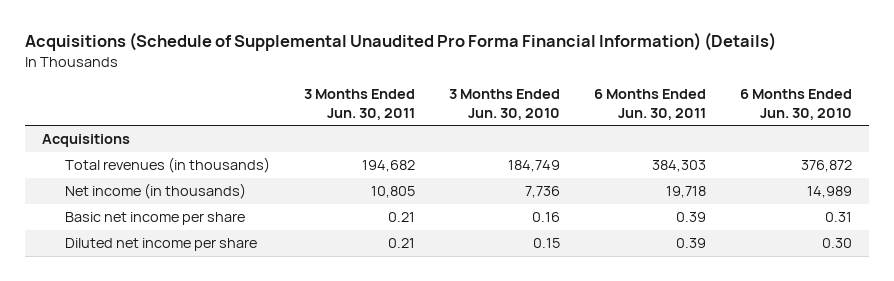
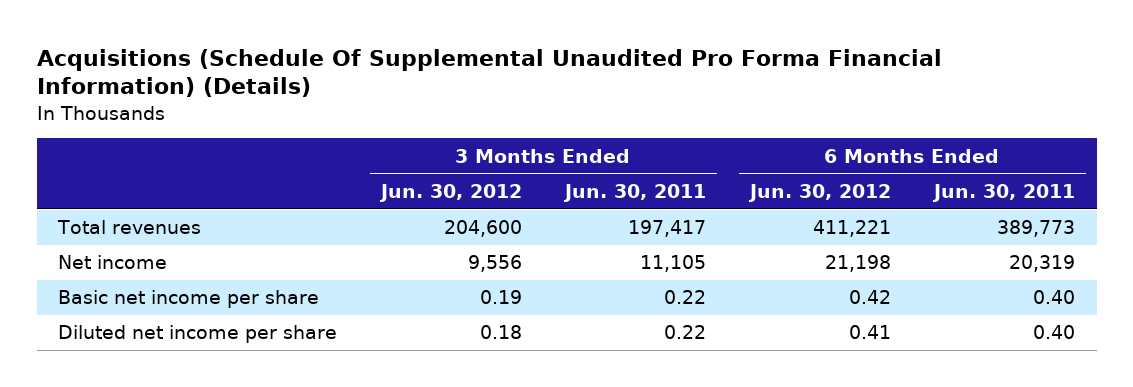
[24,32,776,52] Acquisitions (Schedule of Supplemental Unaudited Pro Forma Financial Information) (Details) -> [36,48,942,98] Acquisitions (Schedule Of Supplemental Unaudited Pro Forma Financial Information) (Details)
[449,89,561,120] 3 Months Ended Jun. 30, 2010 -> none
[740,89,853,120] 6 Months Ended Jun. 30, 2010 -> none
none -> [378,183,522,202] Jun. 30, 2012
none -> [747,183,891,202] Jun. 30, 2012
[41,134,130,148] Acquisitions -> none
[64,157,270,174] Total revenues (in thousands) -> [57,220,202,235] Total revenues
[361,160,415,173] 194,682 -> [628,220,707,238] 197,417
[652,160,707,173] 384,303 -> [996,220,1075,238] 389,773
[64,183,246,200] Net income (in thousands) -> [58,255,168,270] Net income
[370,186,415,199] 10,805 -> [640,255,707,273] 11,105
[666,186,707,199] 19,718 -> [1008,255,1075,273] 20,319
[387,212,415,223] 0.21 -> [664,290,707,305] 0.22
[676,212,707,223] 0.39 -> [1032,290,1075,305] 0.40
[387,238,415,249] 0.21 -> [664,325,707,340] 0.22
[676,238,707,249] 0.39 -> [1032,325,1075,340] 0.40

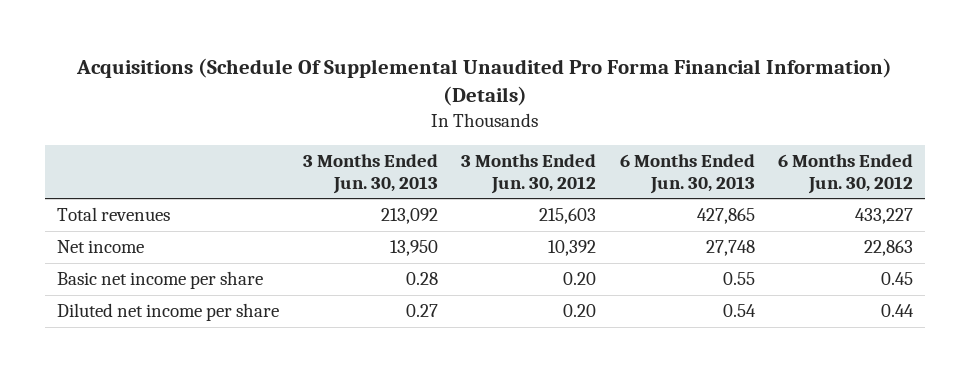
[563,183,707,202] Jun. 30, 2011 -> none
[931,183,1075,202] Jun. 30, 2011 -> none
none -> [302,154,438,194] 3 Months Ended Jun. 30, 2013
none -> [619,154,755,194] 6 Months Ended Jun. 30, 2013
[443,220,522,238] 204,600 -> [539,208,597,225] 215,603
[812,220,891,238] 411,221 -> [855,208,914,225] 433,227
[467,255,522,273] 9,556 -> [548,240,597,257] 10,392
[824,255,891,273] 21,198 -> [864,240,914,257] 22,863
[479,290,522,305] 0.19 -> [563,272,597,286] 0.20
[848,290,891,305] 0.42 -> [881,272,914,286] 0.45
[479,325,522,340] 0.18 -> [563,304,597,318] 0.20
[848,325,891,340] 0.41 -> [881,304,915,318] 0.44

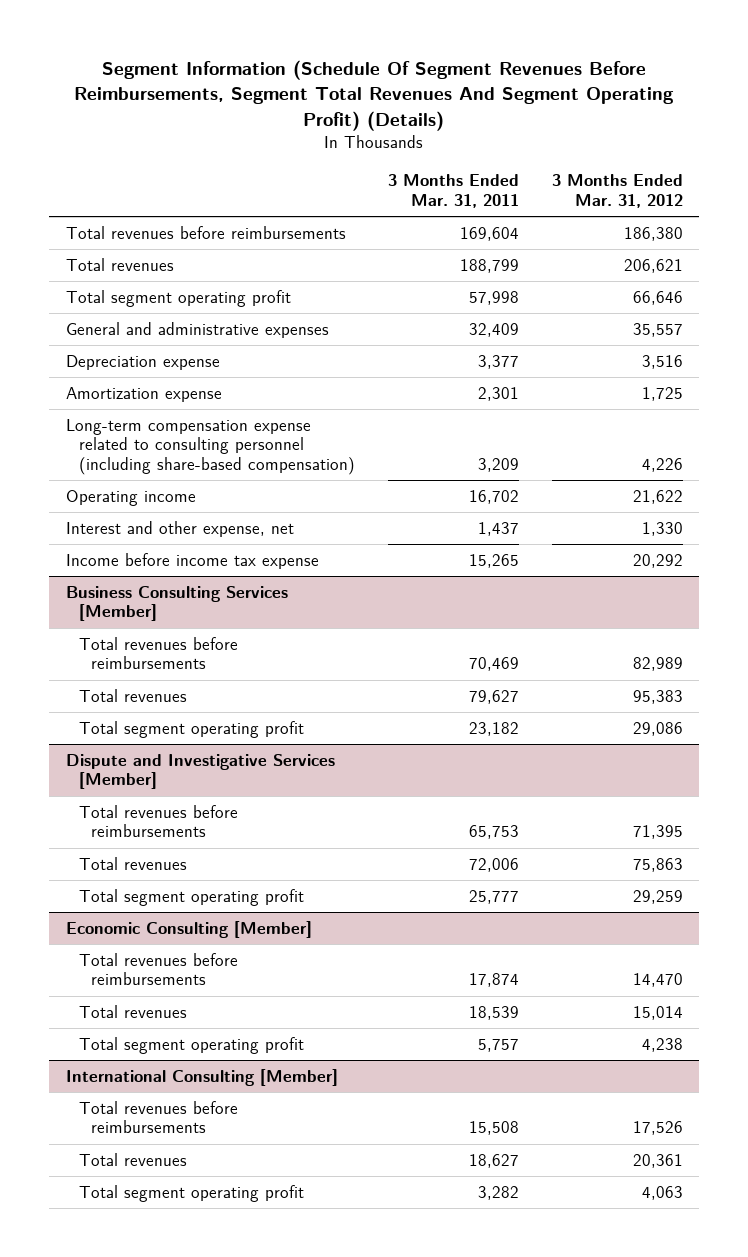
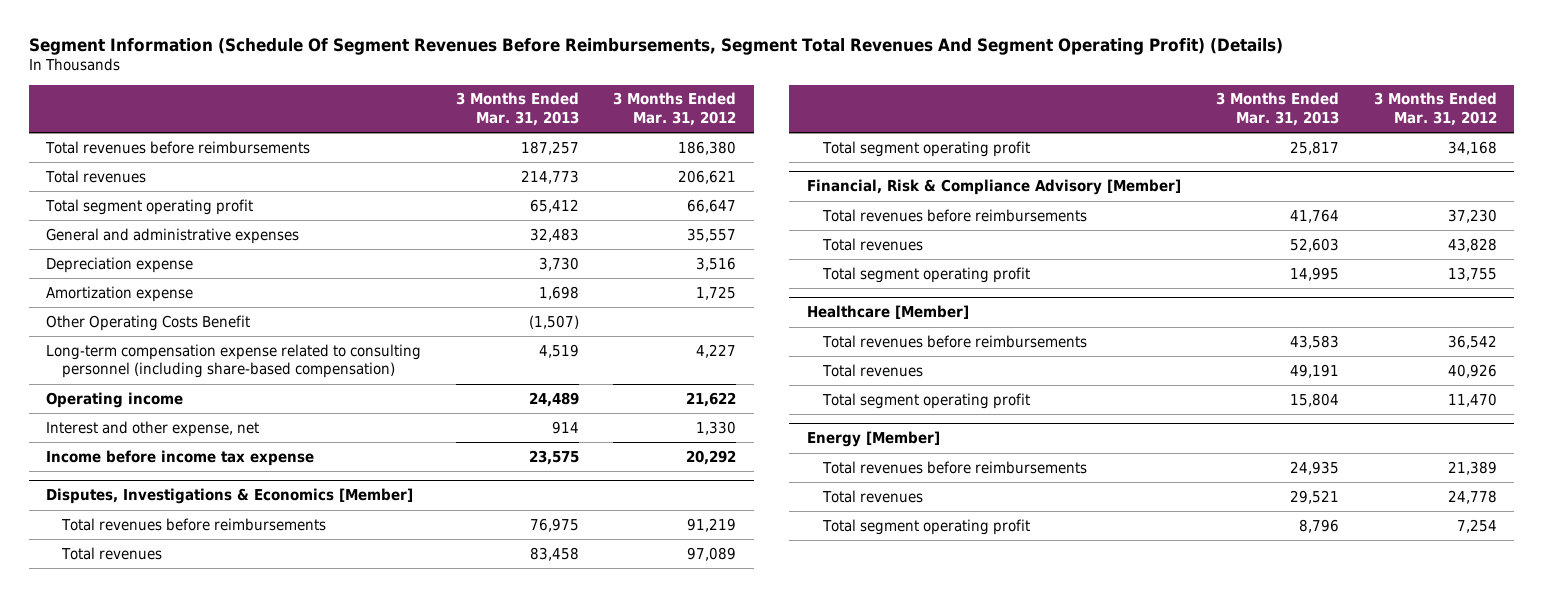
[387,174,519,208] 3 Months Ended Mar. 31, 2011 -> none
none -> [455,92,579,126] 3 Months Ended Mar. 31, 2013
[632,290,683,305] 66,646 -> [687,198,737,213] 66,647
none -> [46,314,251,331] Other Operating Costs Benefit
[641,457,683,472] 4,226 -> [696,343,737,358] 4,227
[65,585,288,622] Business Consulting Services [Member] -> none
[65,753,335,790] Dispute and Investigative Services [Member] -> none
[65,920,312,938] Economic Consulting [Member] -> none
[65,1068,338,1086] International Consulting [Member] -> none
none -> [46,488,414,505] Disputes, Investigations & Economics [Member]
[632,657,683,672] 82,989 -> [687,517,737,532] 91,219
[632,689,683,704] 95,383 -> [687,546,737,561] 97,089
[632,721,683,736] 29,086 -> [1448,140,1498,155] 34,168
none -> [806,179,1181,196] Financial, Risk & Compliance Advisory [Member]
[632,825,683,840] 71,395 -> [1448,208,1498,223] 37,230
[632,857,683,872] 75,863 -> [1448,237,1498,252] 43,828
[632,889,683,904] 29,259 -> [1448,266,1498,281] 13,755
none -> [806,305,969,320] Healthcare [Member]
[632,973,683,988] 14,470 -> [1448,334,1498,349] 36,542
[632,1005,683,1020] 15,014 -> [1448,363,1498,378] 40,926
[641,1037,683,1052] 4,238 -> [1448,392,1498,407] 11,470
none -> [806,431,940,448] Energy [Member]
[632,1121,683,1136] 17,526 -> [1448,460,1498,475] 21,389
[632,1153,683,1168] 20,361 -> [1448,489,1498,504] 24,778
[641,1185,683,1200] 4,063 -> [1457,518,1498,533] 7,254

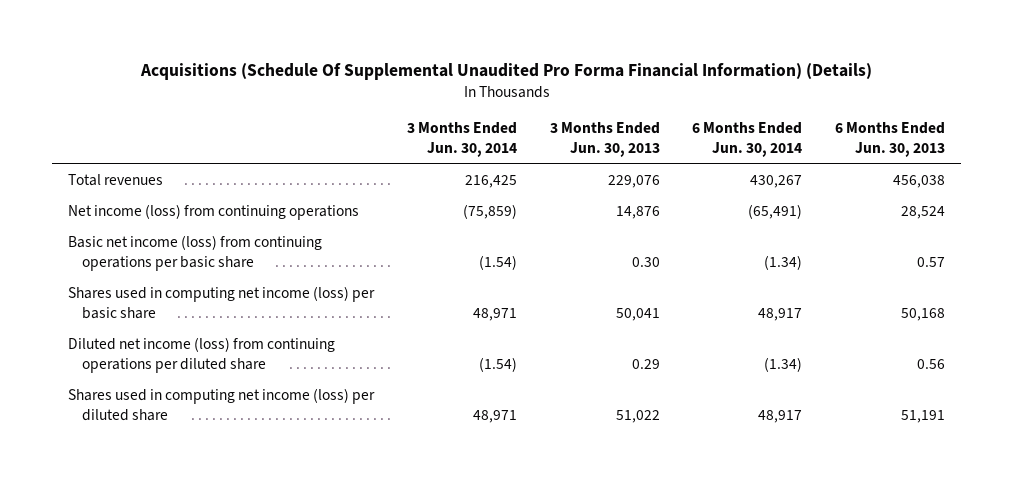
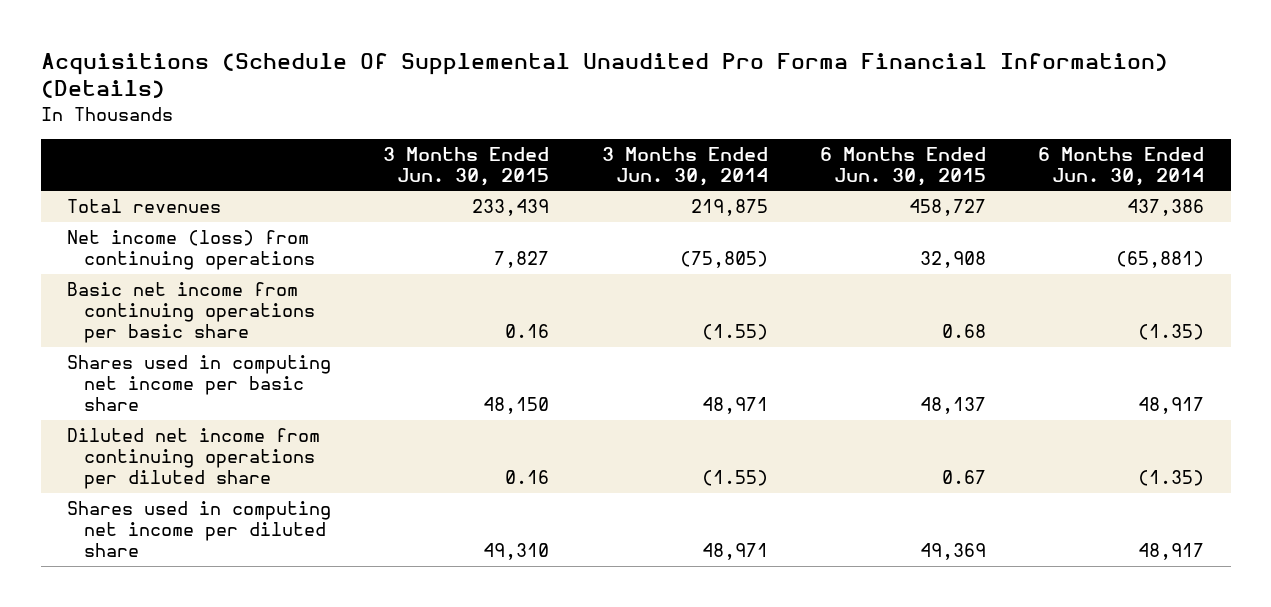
[549,122,660,157] 3 Months Ended Jun. 30, 2013 -> none
[834,122,945,157] 6 Months Ended Jun. 30, 2013 -> none
none -> [383,146,550,186] 3 Months Ended Jun. 30, 2015
none -> [819,146,986,186] 6 Months Ended Jun. 30, 2015
[465,174,518,188] 216,425 -> [690,199,768,217] 219,875
[750,174,803,188] 430,267 -> [1127,199,1205,217] 437,386
[463,203,518,219] (75,859) -> [679,251,768,269] (75,805)
[748,203,803,219] (65,491) -> [1116,251,1205,269] (65,881)
[68,234,323,271] Basic net income (loss) from continuing operations per basic share -> [66,282,315,344] Basic net income from continuing operations per basic share
[479,254,518,270] (1.54) -> [701,324,768,341] (1.55)
[764,254,803,270] (1.34) -> [1138,324,1205,341] (1.35)
[68,285,376,319] Shares used in computing net income (loss) per basic share -> [66,355,331,412] Shares used in computing net income per basic share
[68,336,336,373] Diluted net income (loss) from continuing operations per diluted share -> [66,428,320,490] Diluted net income from continuing operations per diluted share
[479,356,518,372] (1.54) -> [701,470,768,487] (1.55)
[764,356,803,372] (1.34) -> [1138,470,1205,487] (1.35)
[68,387,376,421] Shares used in computing net income (loss) per diluted share -> [66,501,331,558] Shares used in computing net income per diluted share

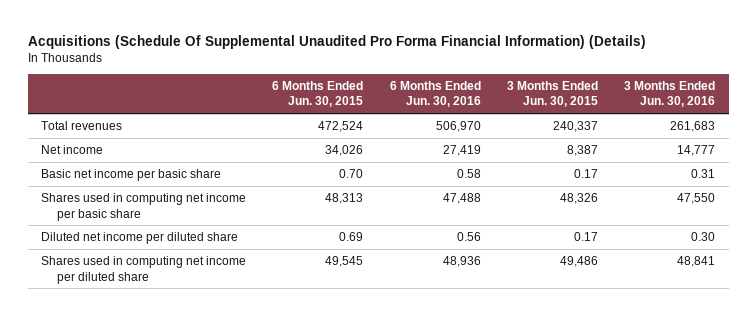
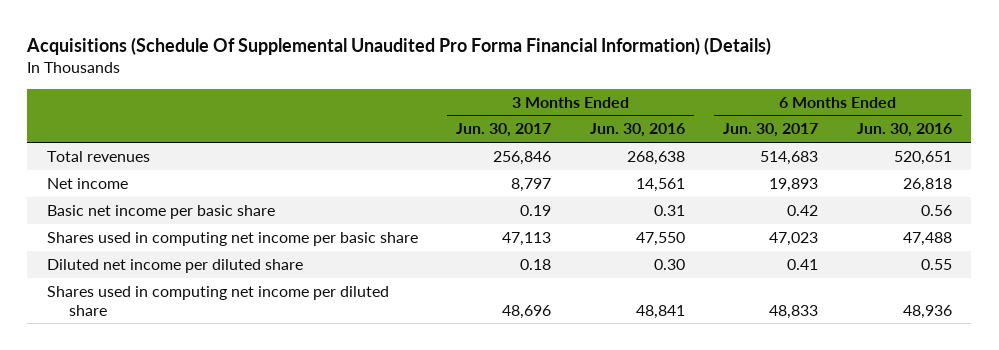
[272,81,364,108] 6 Months Ended Jun. 30, 2015 -> none
[507,81,599,108] 3 Months Ended Jun. 30, 2015 -> none
none -> [456,123,552,138] Jun. 30, 2017
none -> [723,123,819,138] Jun. 30, 2017
[435,121,481,133] 506,970 -> [893,151,952,166] 520,651
[670,121,716,133] 261,683 -> [626,151,685,166] 268,638
[442,145,481,157] 27,419 -> [902,178,952,193] 26,818
[677,145,716,157] 14,777 -> [635,178,685,193] 14,561
[456,169,481,179] 0.58 -> [920,205,952,217] 0.56
[456,232,481,242] 0.56 -> [920,259,952,271] 0.55

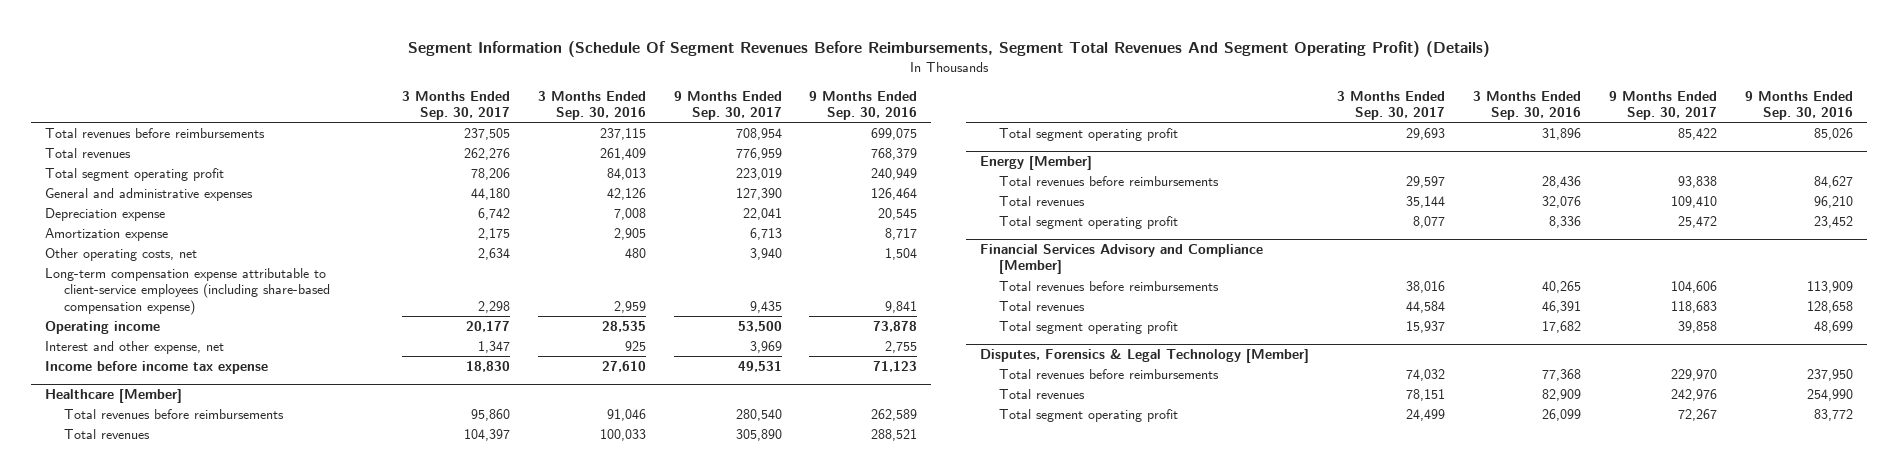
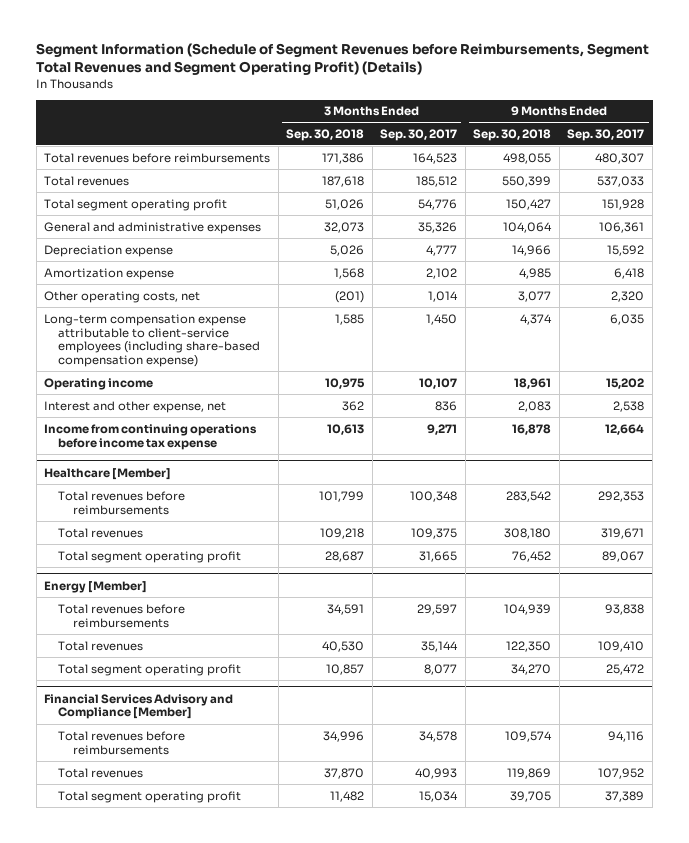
[407,40,1490,57] Segment Information (Schedule Of Segment Revenues Before Reimbursements, Segment Total Revenues And Segment Operating Profit) (Details) -> [36,43,650,76] Segment Information (Schedule of Segment Revenues before Reimbursements, Segment Total Revenues and Segment Operating Profit) (Details)
[537,90,646,121] 3 Months Ended Sep. 30, 2016 -> none
[809,90,918,121] 9 Months Ended Sep. 30, 2016 -> none
none -> [286,128,365,141] Sep. 30, 2018
none -> [473,128,552,141] Sep. 30, 2018
[463,127,510,140] 237,505 -> [413,152,458,164] 164,523
[735,127,782,140] 708,954 -> [595,152,645,164] 480,307
[463,147,510,160] 262,276 -> [416,175,458,187] 185,512
[735,147,782,160] 776,959 -> [597,175,645,187] 537,033
[470,167,510,180] 78,206 -> [418,198,458,210] 54,776
[735,167,782,180] 223,019 -> [602,198,645,210] 151,928
[470,187,510,200] 44,180 -> [418,221,458,233] 35,326
[735,187,782,200] 127,390 -> [599,221,645,233] 106,361
[477,207,510,220] 6,742 -> [426,244,458,256] 4,777
[742,207,782,220] 22,041 -> [607,244,645,256] 15,592
[477,227,510,240] 2,175 -> [426,267,458,279] 2,102
[749,227,782,240] 6,713 -> [614,267,645,279] 6,418
[477,247,510,260] 2,634 -> [428,290,459,302] 1,014
[749,247,782,260] 3,940 -> [611,290,645,302] 2,320
[477,300,510,313] 2,298 -> [426,313,458,325] 1,450
[749,300,782,313] 9,435 -> [610,313,645,325] 6,035
[465,320,510,332] 20,177 -> [419,377,458,389] 10,107
[737,320,782,332] 53,500 -> [606,377,645,389] 15,202
[477,340,510,353] 1,347 -> [435,400,458,411] 836
[749,340,782,353] 3,969 -> [613,400,645,412] 2,538
[45,360,269,374] Income before income tax expense -> [44,423,258,450] Income from continuing operations before income tax expense
[465,360,510,372] 18,830 -> [427,423,458,435] 9,271
[737,360,782,372] 49,531 -> [605,423,645,435] 12,664
[470,408,510,421] 95,860 -> [410,490,458,502] 100,348
[735,408,782,421] 280,540 -> [598,490,645,502] 292,353
[463,428,510,441] 104,397 -> [411,527,458,539] 109,375
[735,428,782,441] 305,890 -> [601,527,645,539] 319,671
[1406,127,1446,140] 29,693 -> [419,550,458,562] 31,665
[1677,127,1717,140] 85,422 -> [602,550,645,562] 89,067
[980,349,1310,364] Disputes, Forensics & Legal Technology [Member] -> none
[999,368,1220,379] Total revenues before reimbursements -> none
[999,388,1086,399] Total revenues -> none
[999,408,1179,422] Total segment operating profit -> none
[1406,280,1446,293] 38,016 -> [419,730,458,742] 34,578
[1670,280,1717,293] 104,606 -> [608,730,645,742] 94,116
[1406,300,1446,313] 44,584 -> [415,767,458,779] 40,993
[1670,300,1717,313] 118,683 -> [598,767,645,779] 107,952
[1406,320,1446,333] 15,937 -> [419,790,459,802] 15,034
[1677,320,1717,333] 39,858 -> [605,790,645,802] 37,389

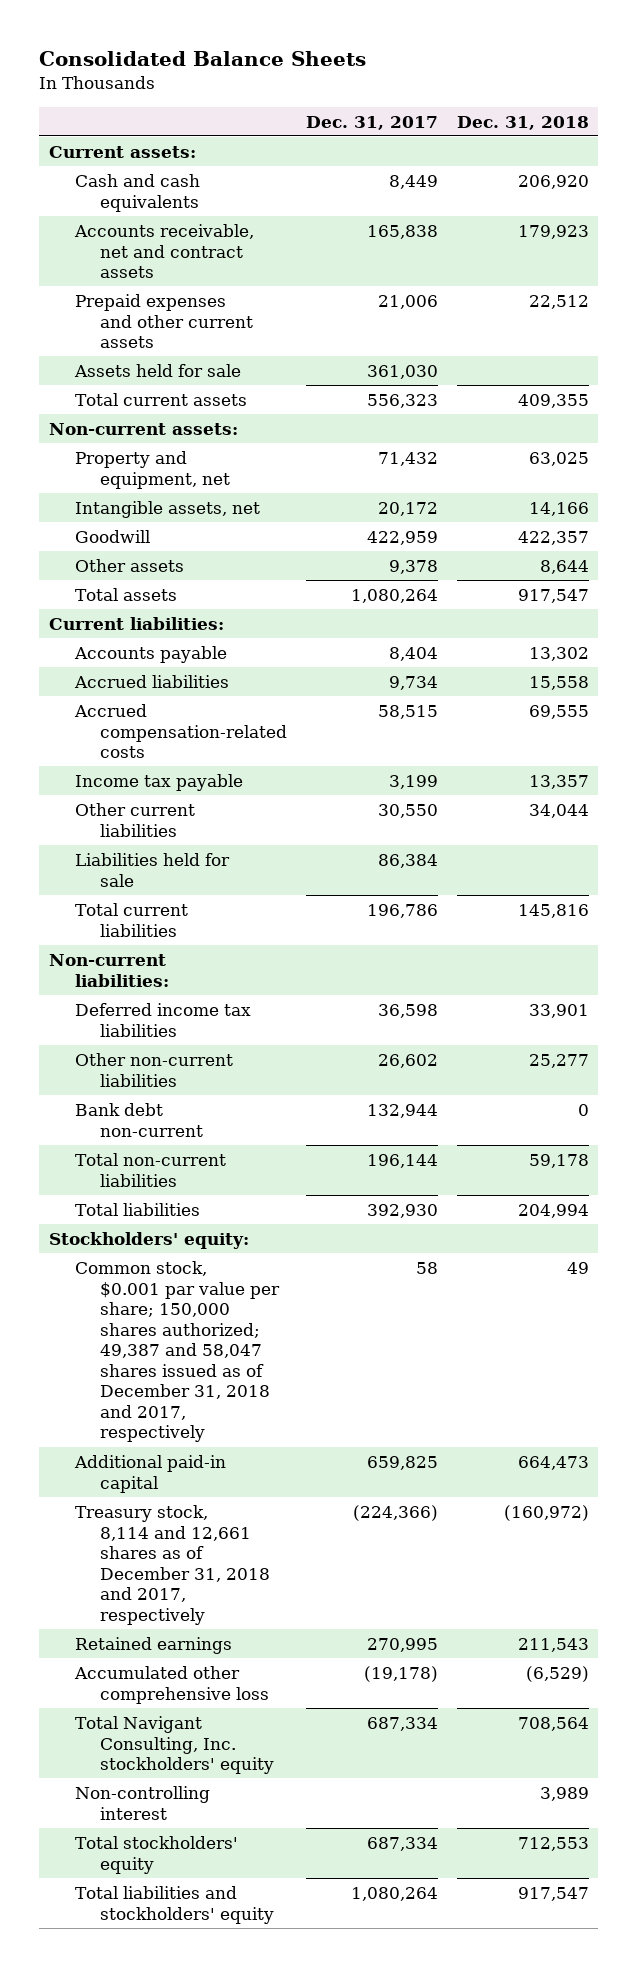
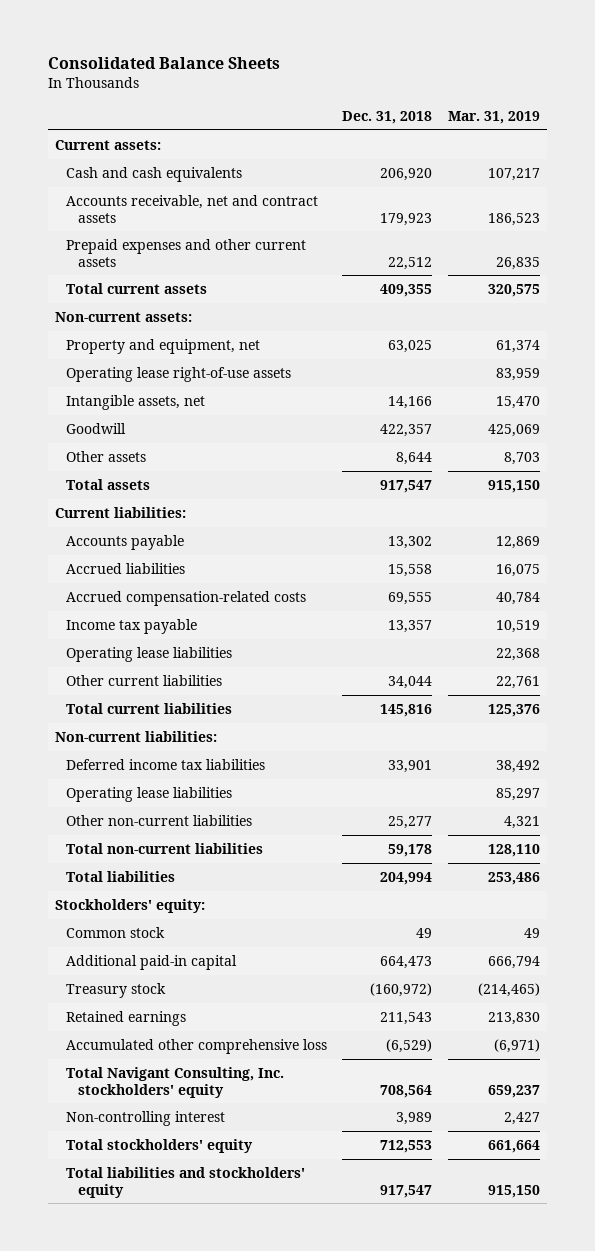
[306,115,439,130] Dec. 31, 2017 -> none
none -> [447,110,540,124] Mar. 31, 2019
[73,363,241,377] Assets held for sale -> none
none -> [66,366,292,382] Operating lease right-of-use assets
none -> [66,646,233,662] Operating lease liabilities
[74,852,230,887] Liabilities held for sale -> none
none -> [66,786,233,802] Operating lease liabilities
[74,1102,204,1137] Bank debt non-current -> none
[74,1260,281,1443] Common stock, $0.001 par value per share; 150,000 shares authorized; 49,387 and 58,047 shares issued as of December 31, 2018 and 2017, respectively -> [66,926,166,938] Common stock
[74,1504,271,1625] Treasury stock, 8,114 and 12,661 shares as of December 31, 2018 and 2017, respectively -> [66,982,167,998] Treasury stock

